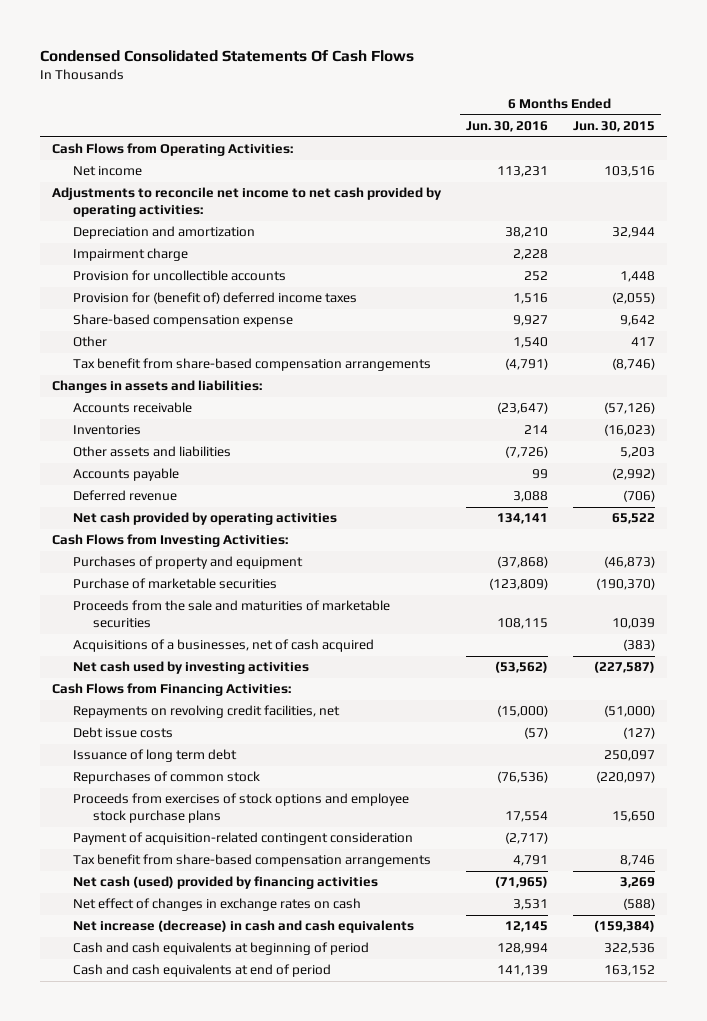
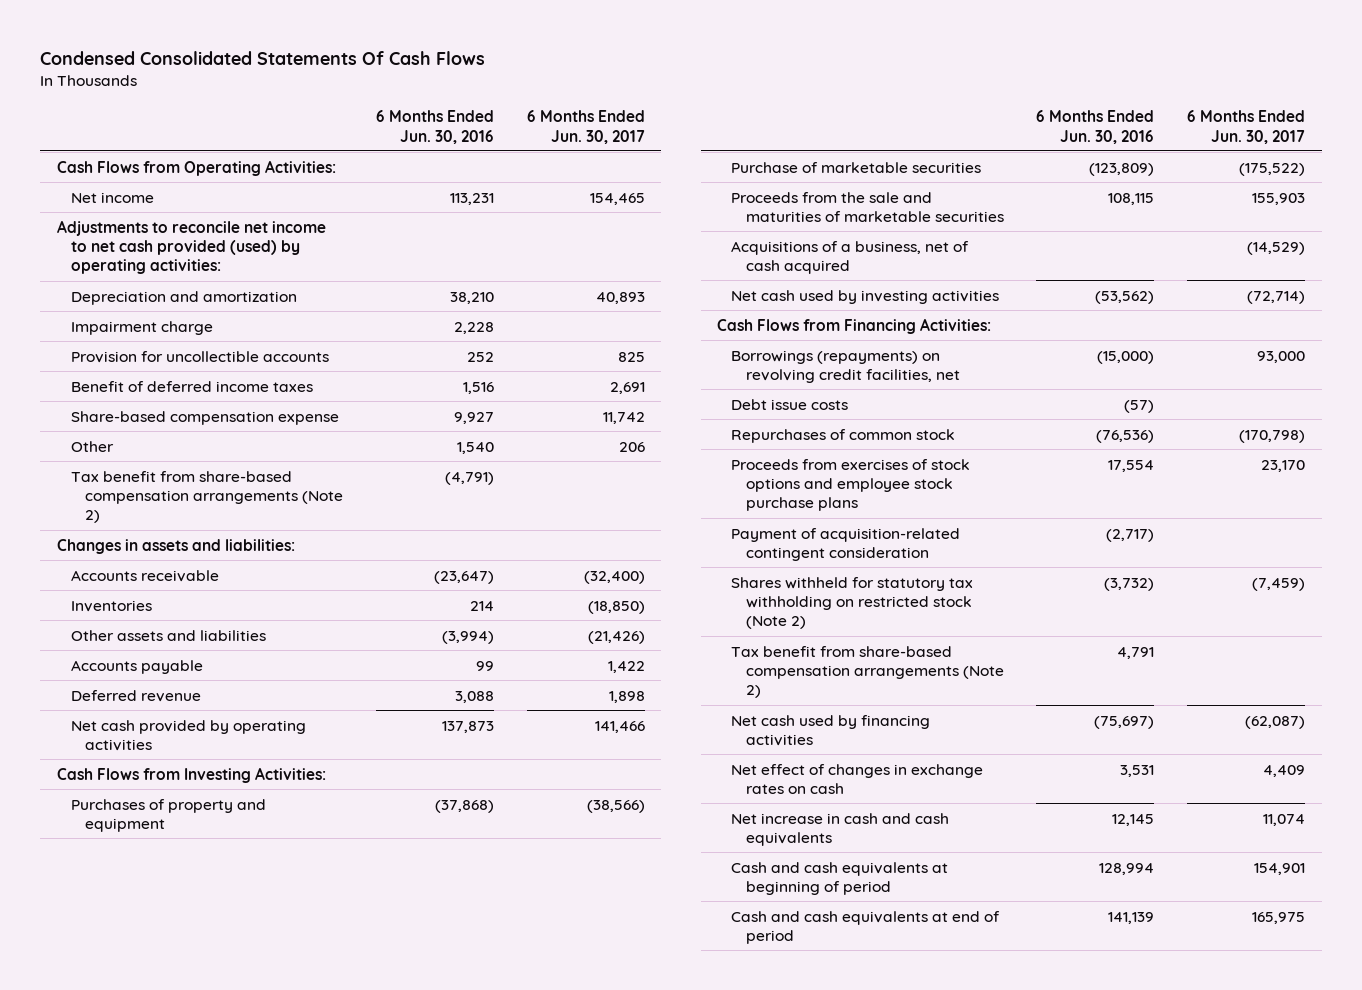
[572,121,655,133] Jun. 30, 2015 -> none
none -> [526,110,645,144] 6 Months Ended Jun. 30, 2017
[52,187,443,217] Adjustments to reconcile net income to net cash provided by operating activities: -> [56,219,326,275] Adjustments to reconcile net income to net cash provided (used) by operating activities:
[72,292,357,305] Provision for (benefit of) deferred income taxes -> [70,380,313,392] Benefit of deferred income taxes
[72,358,431,372] Tax benefit from share-based compensation arrangements -> [70,470,344,524] Tax benefit from share-based compensation arrangements (Note 2)
[505,446,549,459] (7,726) -> [442,630,495,644] (3,994)
[497,513,549,525] 134,141 -> [442,720,495,733] 137,873
[72,639,374,653] Acquisitions of a businesses, net of cash acquired -> [731,240,970,274] Acquisitions of a business, net of cash acquired
[72,705,340,719] Repayments on revolving credit facilities, net -> [731,349,960,383] Borrowings (repayments) on revolving credit facilities, net
[72,749,237,763] Issuance of long term debt -> none
none -> [731,576,974,630] Shares withheld for statutory tax withholding on restricted stock (Note 2)
[72,854,431,868] Tax benefit from share-based compensation arrangements -> [731,645,1004,699] Tax benefit from share-based compensation arrangements (Note 2)
[72,876,378,890] Net cash (used) provided by financing activities -> [731,714,931,746] Net cash used by financing activities
[495,876,549,889] (71,965) -> [1094,715,1155,729] (75,697)
[72,920,414,934] Net increase (decrease) in cash and cash equivalents -> [731,812,950,846] Net increase in cash and cash equivalents

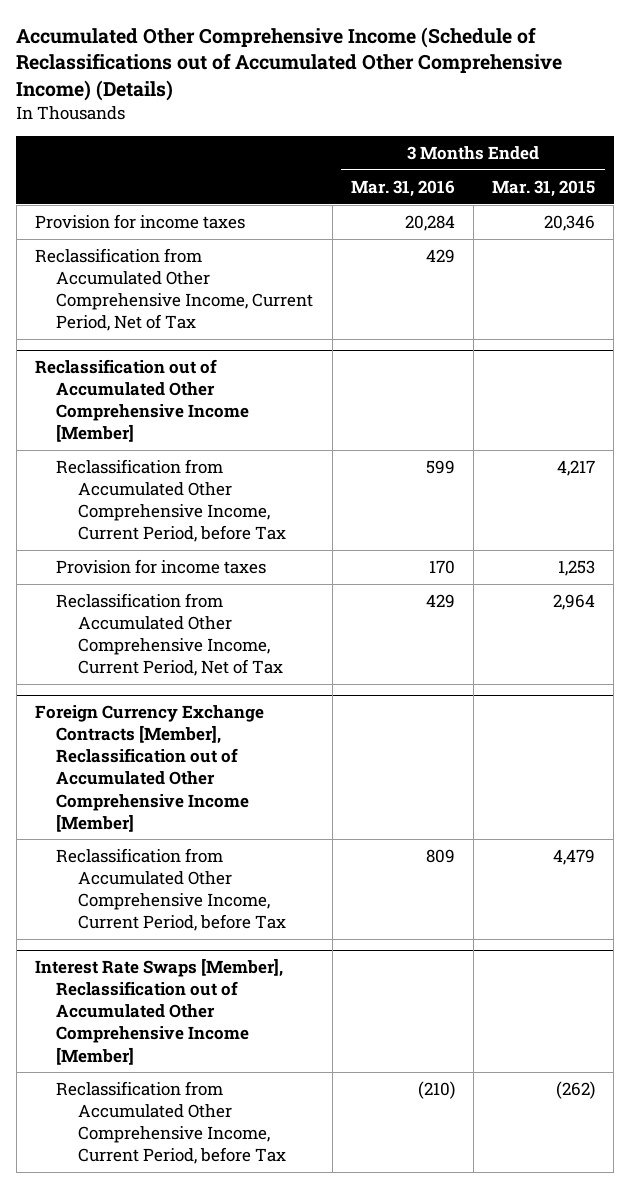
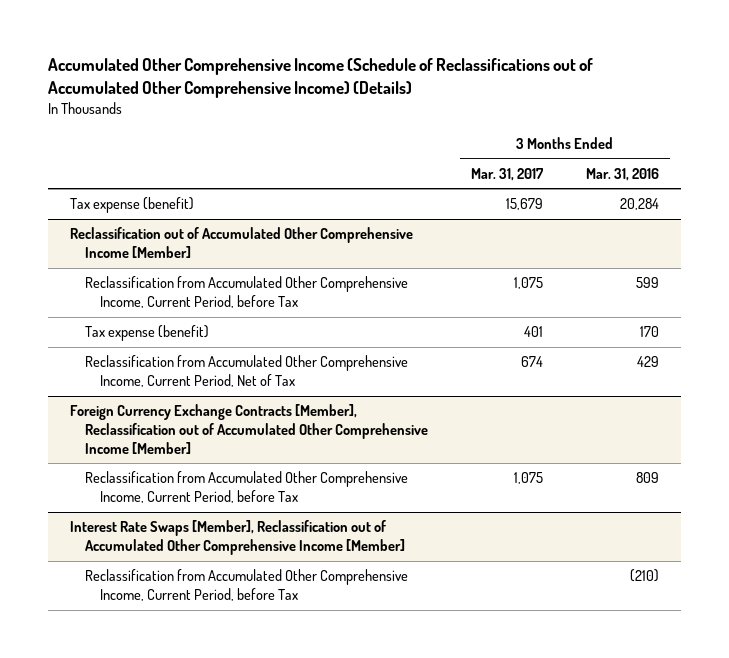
[492,179,596,197] Mar. 31, 2015 -> none
none -> [471,167,545,181] Mar. 31, 2017
[34,248,314,332] Reclassification from Accumulated Other Comprehensive Income, Current Period, Net of Tax -> none
[34,214,245,230] Provision for income taxes -> [69,197,194,214] Tax expense (benefit)
[56,559,267,575] Provision for income taxes -> [85,325,210,342] Tax expense (benefit)

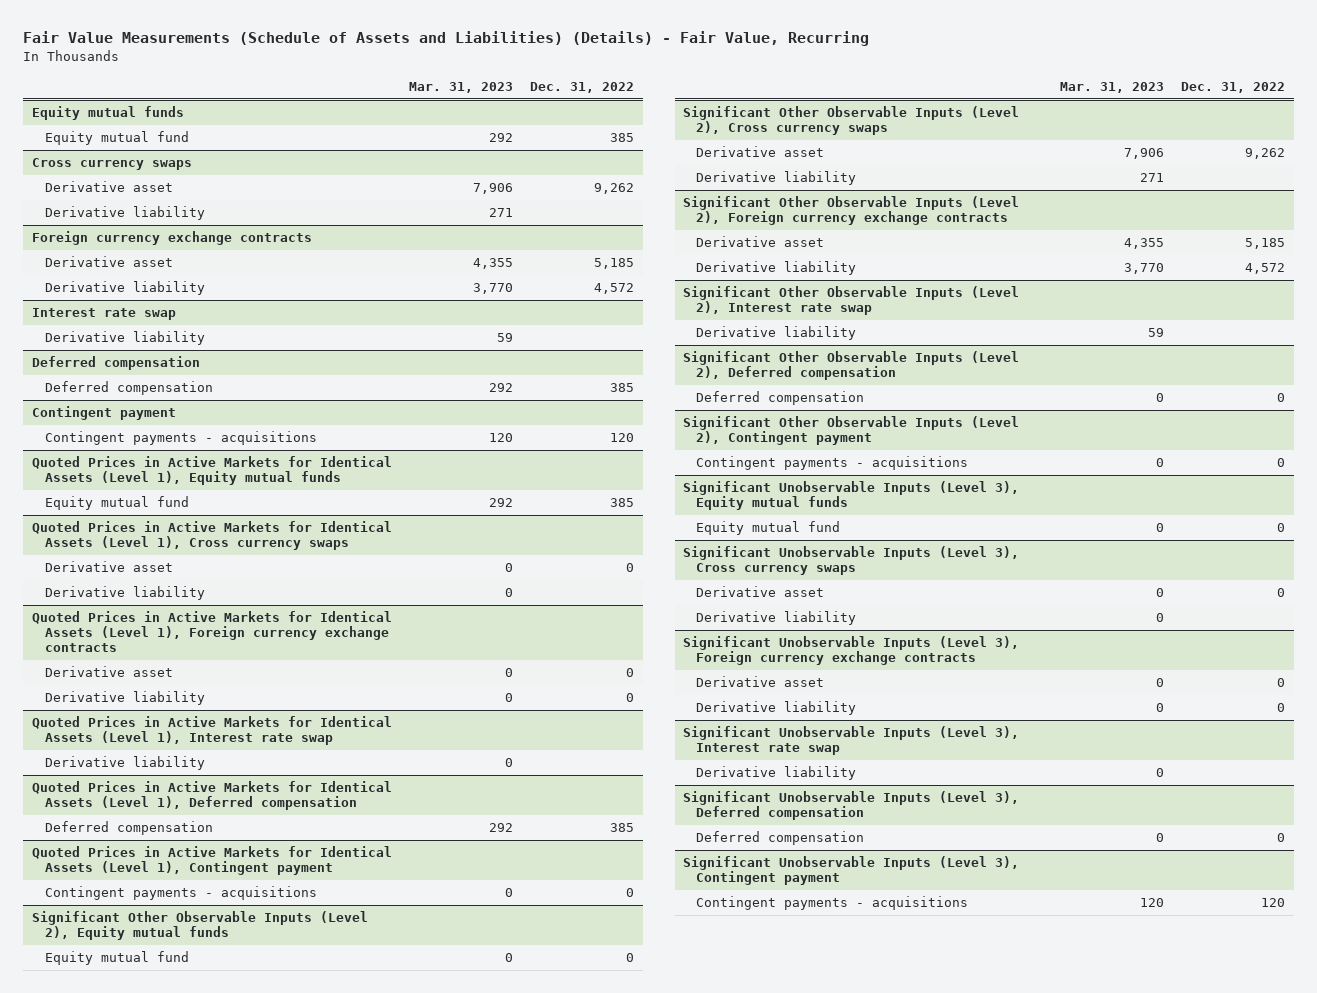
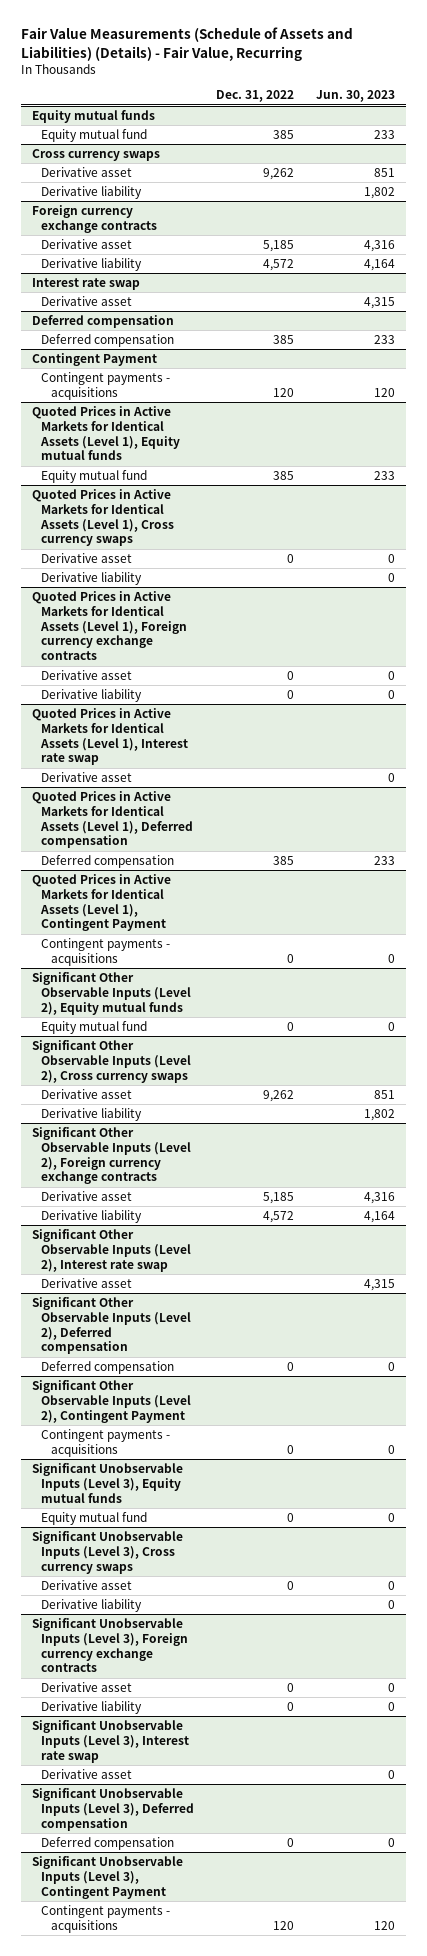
[409,81,514,93] Mar. 31, 2023 -> none
none -> [316,90,396,103] Jun. 30, 2023
[44,331,205,346] Derivative liability -> none
none -> [41,295,133,306] Derivative asset
[31,406,176,421] Contingent payment -> [31,352,157,366] Contingent Payment
[44,756,205,771] Derivative liability -> none
none -> [41,771,133,782] Derivative asset
[31,846,392,876] Quoted Prices in Active Markets for Identical Assets (Level 1), Contingent payment -> [31,873,171,932] Quoted Prices in Active Markets for Identical Assets (Level 1), Contingent Payment
[696,326,857,341] Derivative liability -> none
none -> [41,1277,133,1288] Derivative asset
[683,416,1020,446] Significant Other Observable Inputs (Level 2), Contingent payment -> [31,1379,192,1423] Significant Other Observable Inputs (Level 2), Contingent Payment
[696,766,857,781] Derivative liability -> none
none -> [41,1768,133,1779] Derivative asset
[683,856,1020,886] Significant Unobservable Inputs (Level 3), Contingent payment -> [31,1855,183,1899] Significant Unobservable Inputs (Level 3), Contingent Payment

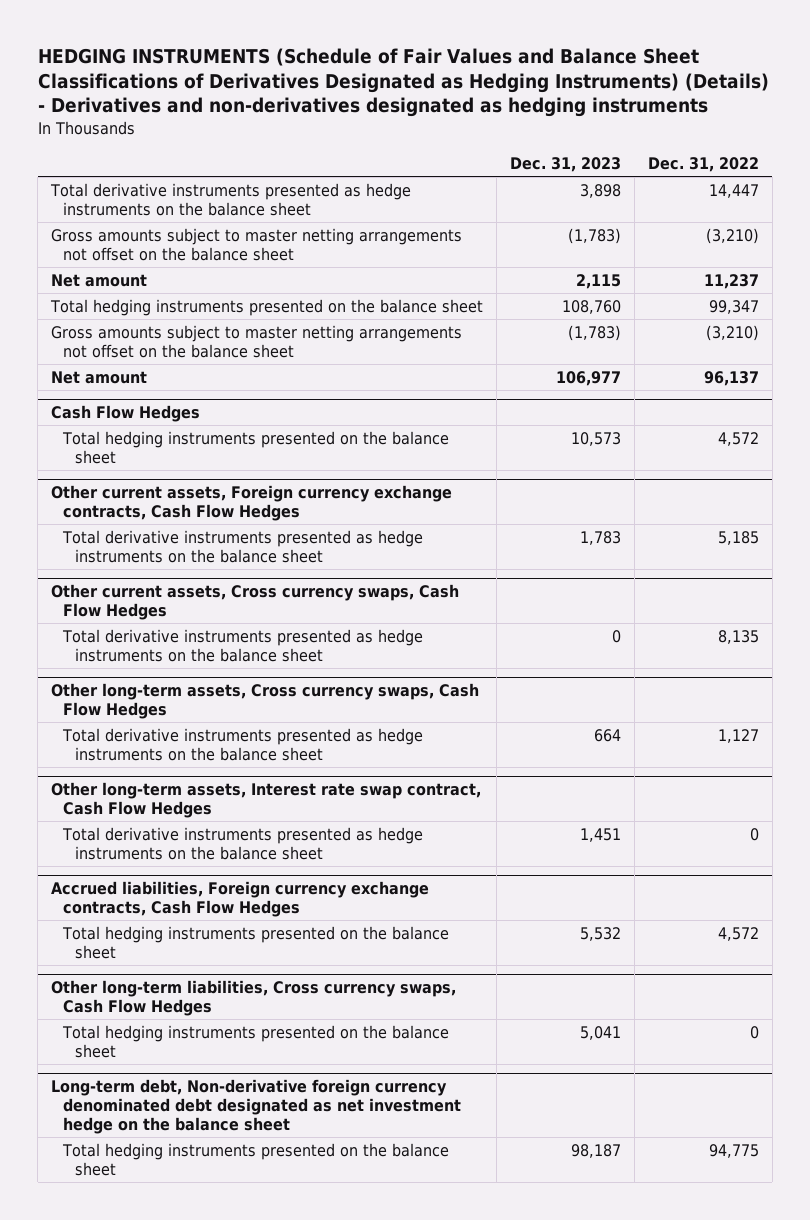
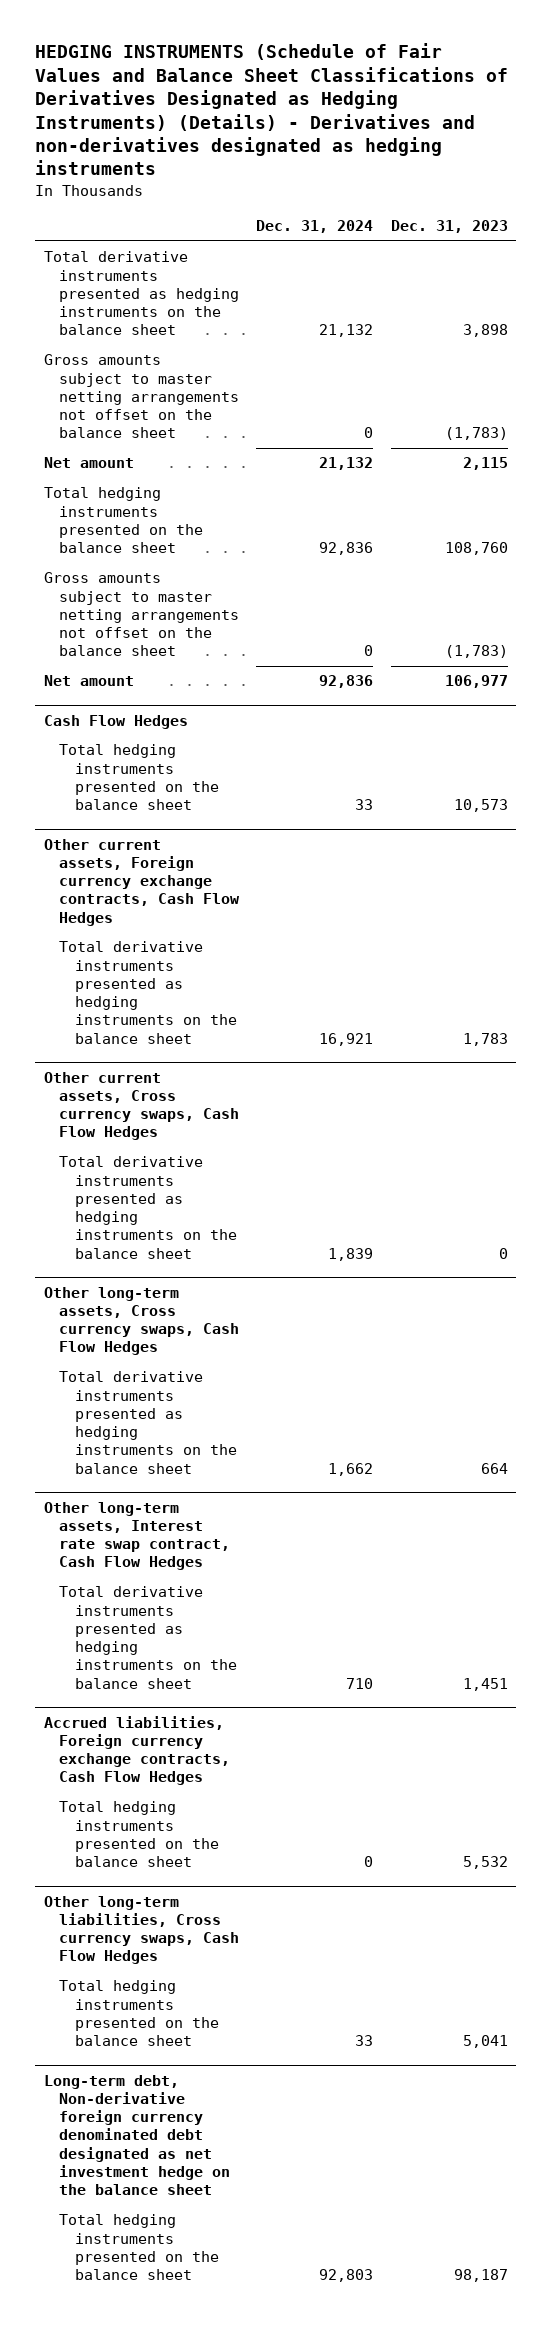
[647,156,759,172] Dec. 31, 2022 -> none
none -> [256,220,374,234] Dec. 31, 2024
[50,182,412,216] Total derivative instruments presented as hedge instruments on the balance sheet -> [43,251,240,336] Total derivative instruments presented as hedging instruments on the balance sheet
[62,529,424,563] Total derivative instruments presented as hedge instruments on the balance sheet -> [59,941,237,1044] Total derivative instruments presented as hedging instruments on the balance sheet
[62,628,424,662] Total derivative instruments presented as hedge instruments on the balance sheet -> [59,1156,237,1259] Total derivative instruments presented as hedging instruments on the balance sheet
[62,727,424,761] Total derivative instruments presented as hedge instruments on the balance sheet -> [59,1371,237,1474] Total derivative instruments presented as hedging instruments on the balance sheet
[62,826,424,860] Total derivative instruments presented as hedge instruments on the balance sheet -> [59,1586,237,1689] Total derivative instruments presented as hedging instruments on the balance sheet

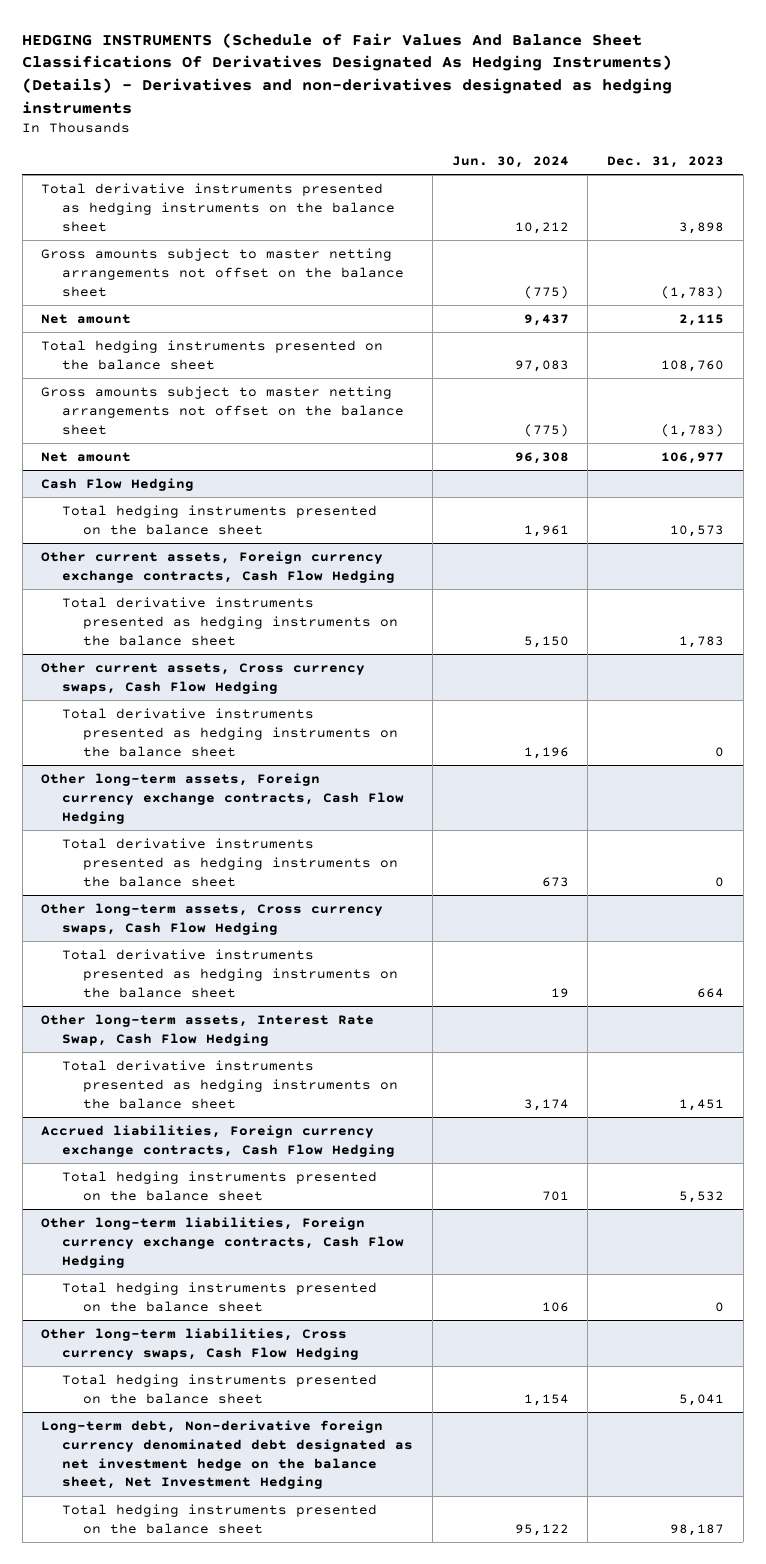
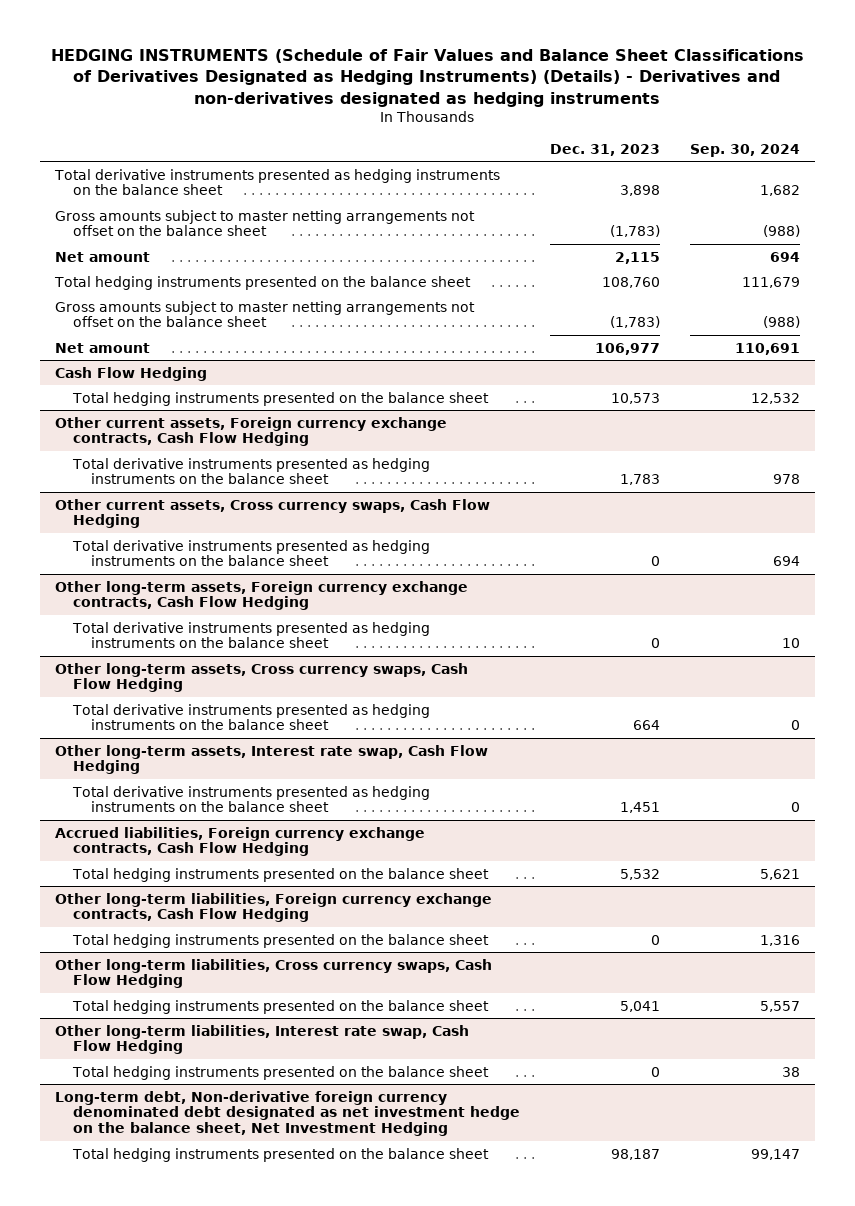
[22,32,673,114] HEDGING INSTRUMENTS (Schedule of Fair Values And Balance Sheet Classifications Of Derivatives Designated As Hedging Instruments) (Details) - Derivatives and non-derivatives designated as hedging instruments -> [51,49,805,107] HEDGING INSTRUMENTS (Schedule of Fair Values and Balance Sheet Classifications of Derivatives Designated as Hedging Instruments) (Details) - Derivatives and non-derivatives designated as hedging instruments
[451,155,569,168] Jun. 30, 2024 -> none
none -> [690,143,801,157] Sep. 30, 2024
[41,1013,375,1046] Other long-term assets, Interest Rate Swap, Cash Flow Hedging -> [54,744,488,775] Other long-term assets, Interest rate swap, Cash Flow Hedging
none -> [54,1024,469,1055] Other long-term liabilities, Interest rate swap, Cash Flow Hedging
none -> [71,1065,489,1080] Total hedging instruments presented on the balance sheet

